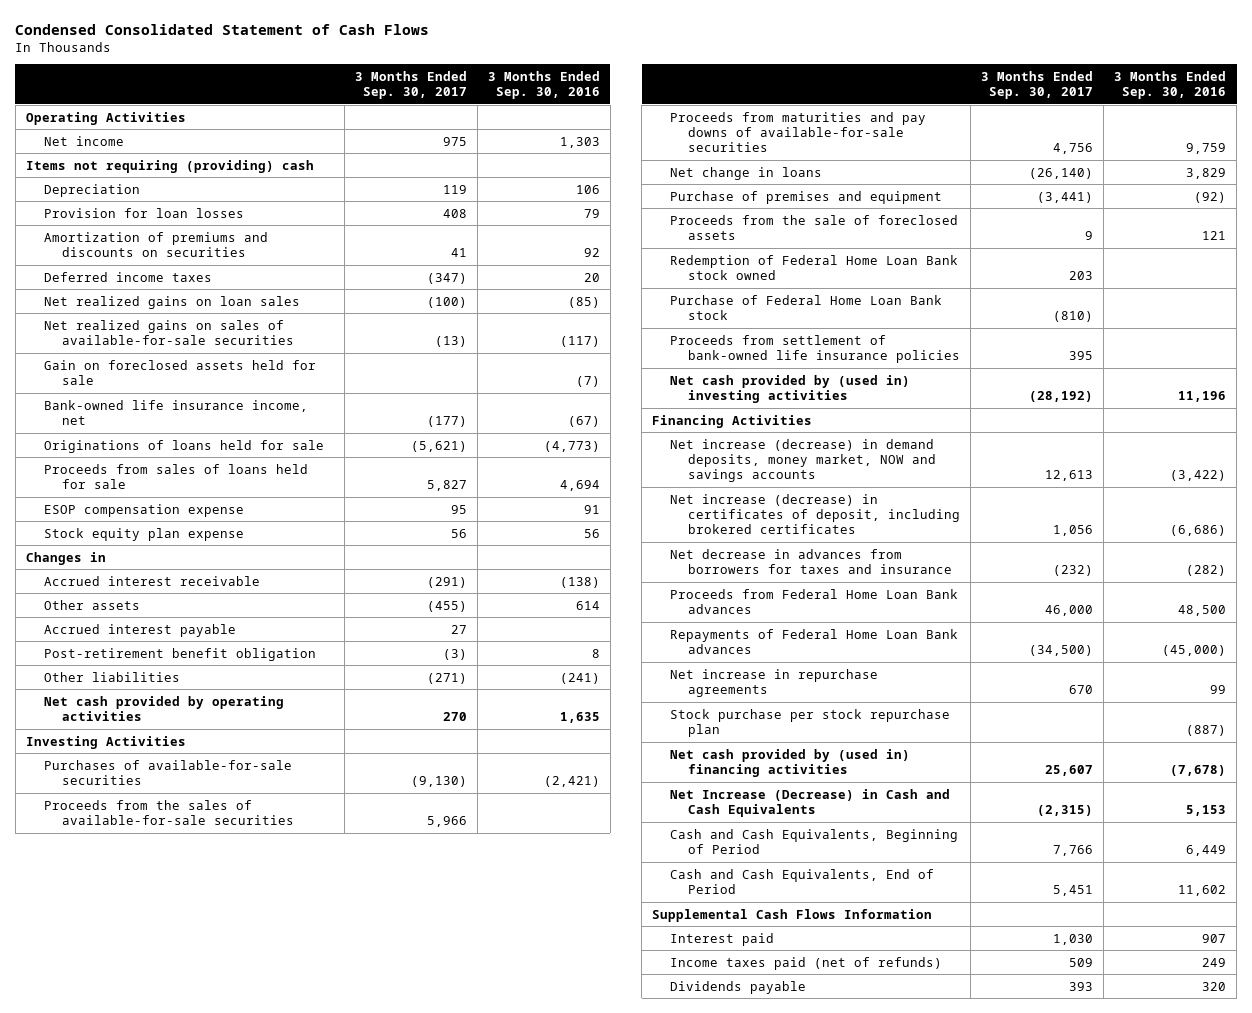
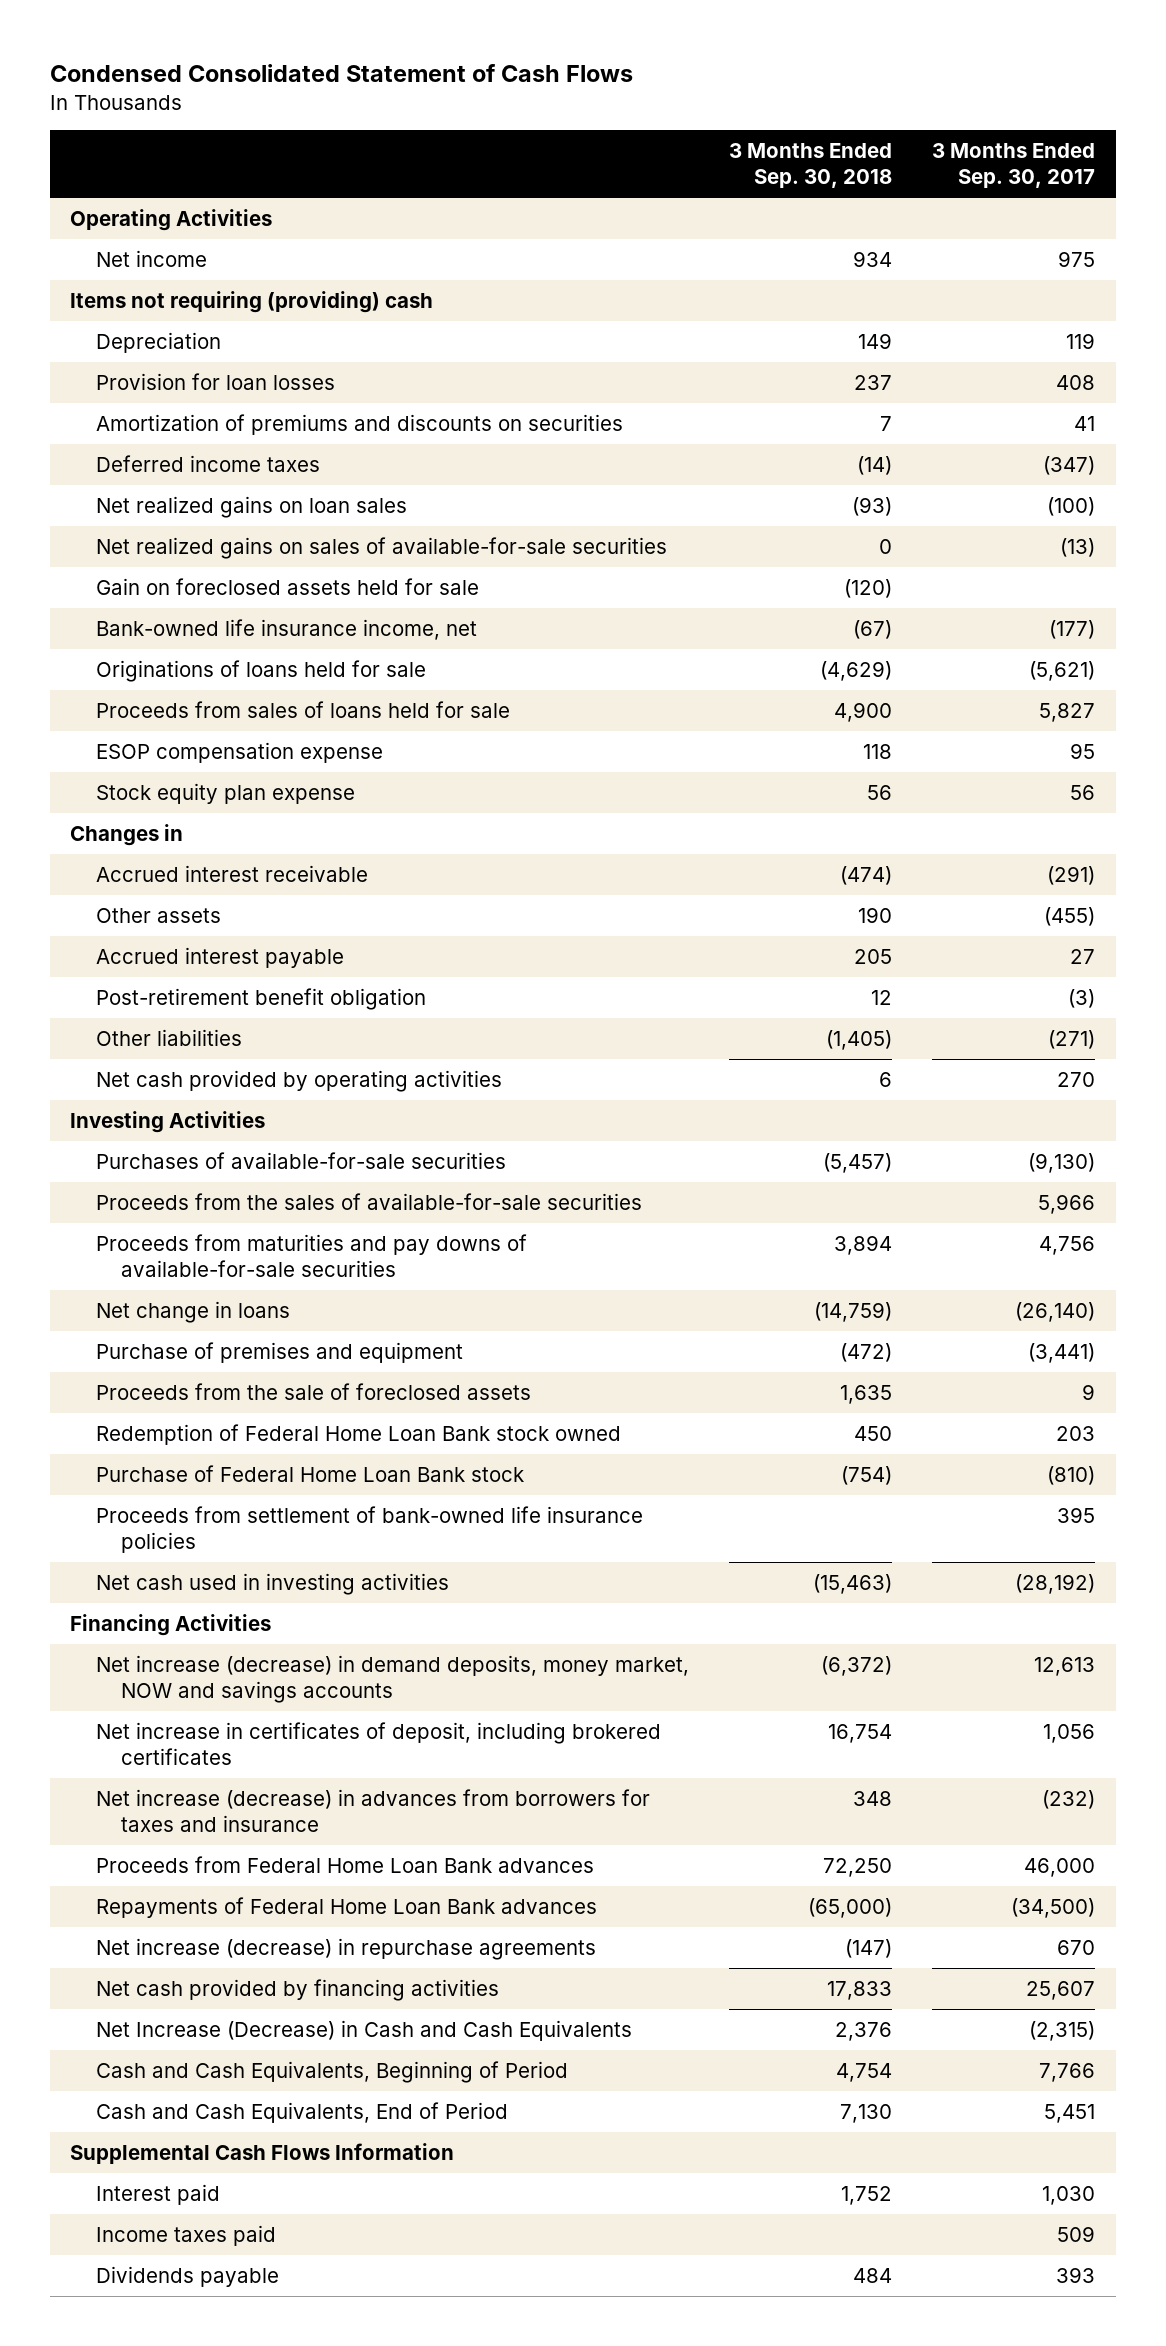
[487,70,600,100] 3 Months Ended Sep. 30, 2016 -> none
none -> [728,143,892,189] 3 Months Ended Sep. 30, 2018
[670,374,911,403] Net cash provided by (used in) investing activities -> [95,1572,449,1595] Net cash used in investing activities
[670,493,961,535] Net increase (decrease) in certificates of deposit, including brokered certificates -> [95,1721,661,1766] Net increase in certificates of deposit, including brokered certificates
[670,548,953,574] Net decrease in advances from borrowers for taxes and insurance -> [95,1788,650,1833] Net increase (decrease) in advances from borrowers for taxes and insurance
[670,708,951,737] Stock purchase per stock repurchase plan -> none
[670,668,879,697] Net increase in repurchase agreements -> [95,1937,596,1960] Net increase (decrease) in repurchase agreements
[670,748,911,777] Net cash provided by (used in) financing activities -> [95,1978,499,2001] Net cash provided by financing activities
[670,956,943,970] Income taxes paid (net of refunds) -> [95,2224,276,2246] Income taxes paid

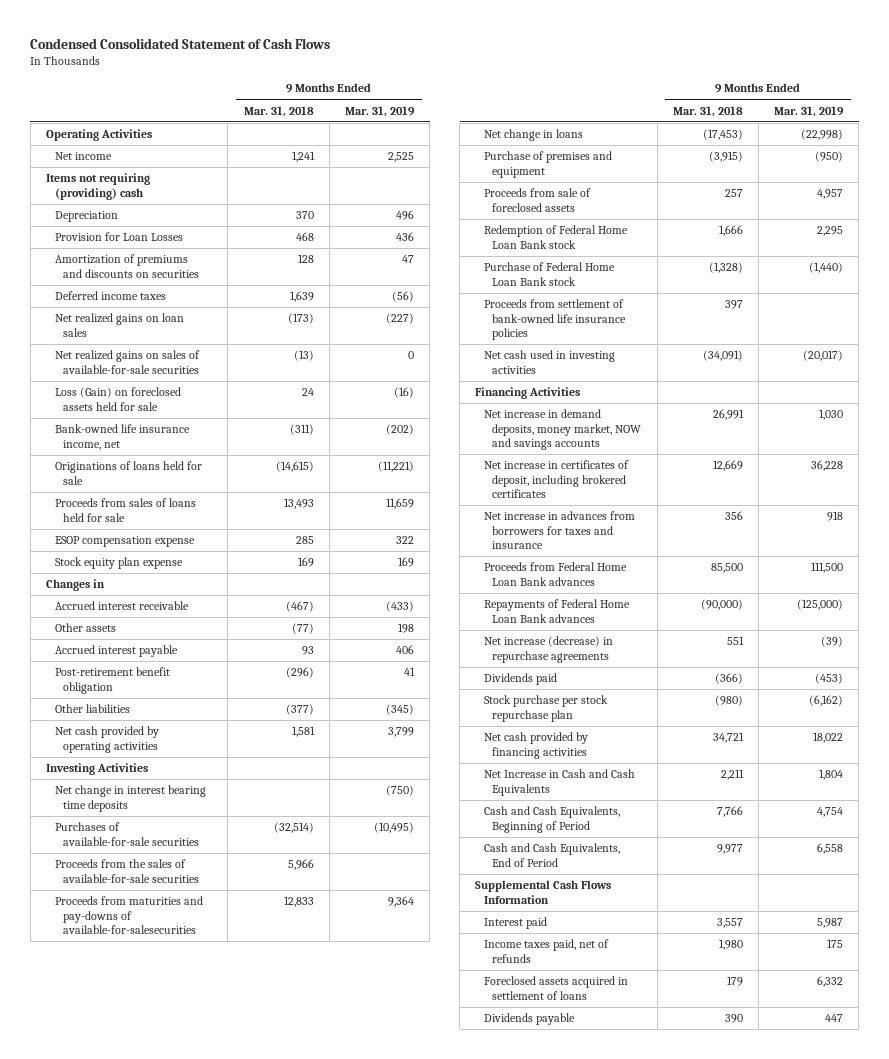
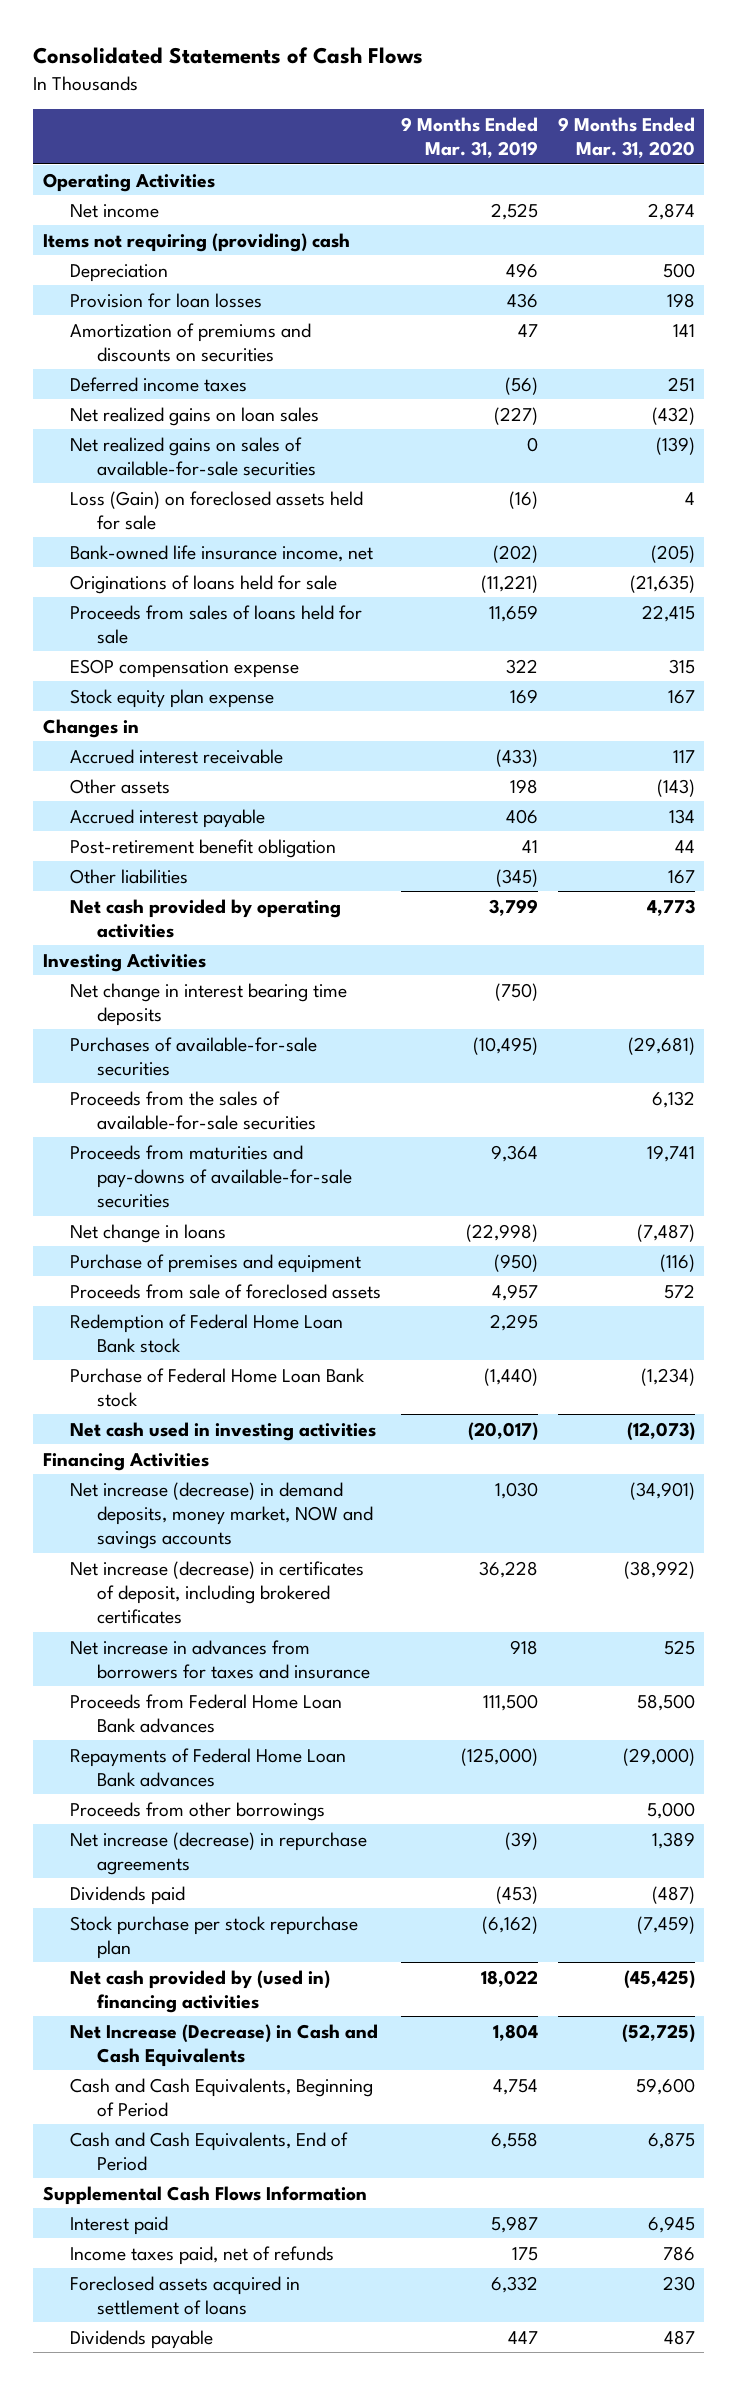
[30,37,331,49] Condensed Consolidated Statement of Cash Flows -> [32,47,423,65] Consolidated Statements of Cash Flows
[243,105,314,117] Mar. 31, 2018 -> none
none -> [557,116,695,158] 9 Months Ended Mar. 31, 2020
[54,232,183,242] Provision for Loan Losses -> [70,292,263,308] Provision for loan losses
[54,896,203,935] Proceeds from maturities and pay-downs of available-for-salesecurities -> [70,1144,353,1208] Proceeds from maturities and pay-downs of available-for-sale securities
[483,299,627,341] Proceeds from settlement of bank-owned life insurance policies -> none
[483,409,642,451] Net increase in demand deposits, money market, NOW and savings accounts -> [70,1481,374,1549] Net increase (decrease) in demand deposits, money market, NOW and savings accounts
[483,460,629,499] Net increase in certificates of deposit, including brokered certificates -> [70,1560,365,1624] Net increase (decrease) in certificates of deposit, including brokered certificates
none -> [70,1801,326,1821] Proceeds from other borrowings
[483,732,588,759] Net cash provided by financing activities -> [70,1969,331,2013] Net cash provided by (used in) financing activities
[483,769,635,796] Net Increase in Cash and Cash Equivalents -> [70,2023,379,2067] Net Increase (Decrease) in Cash and Cash Equivalents

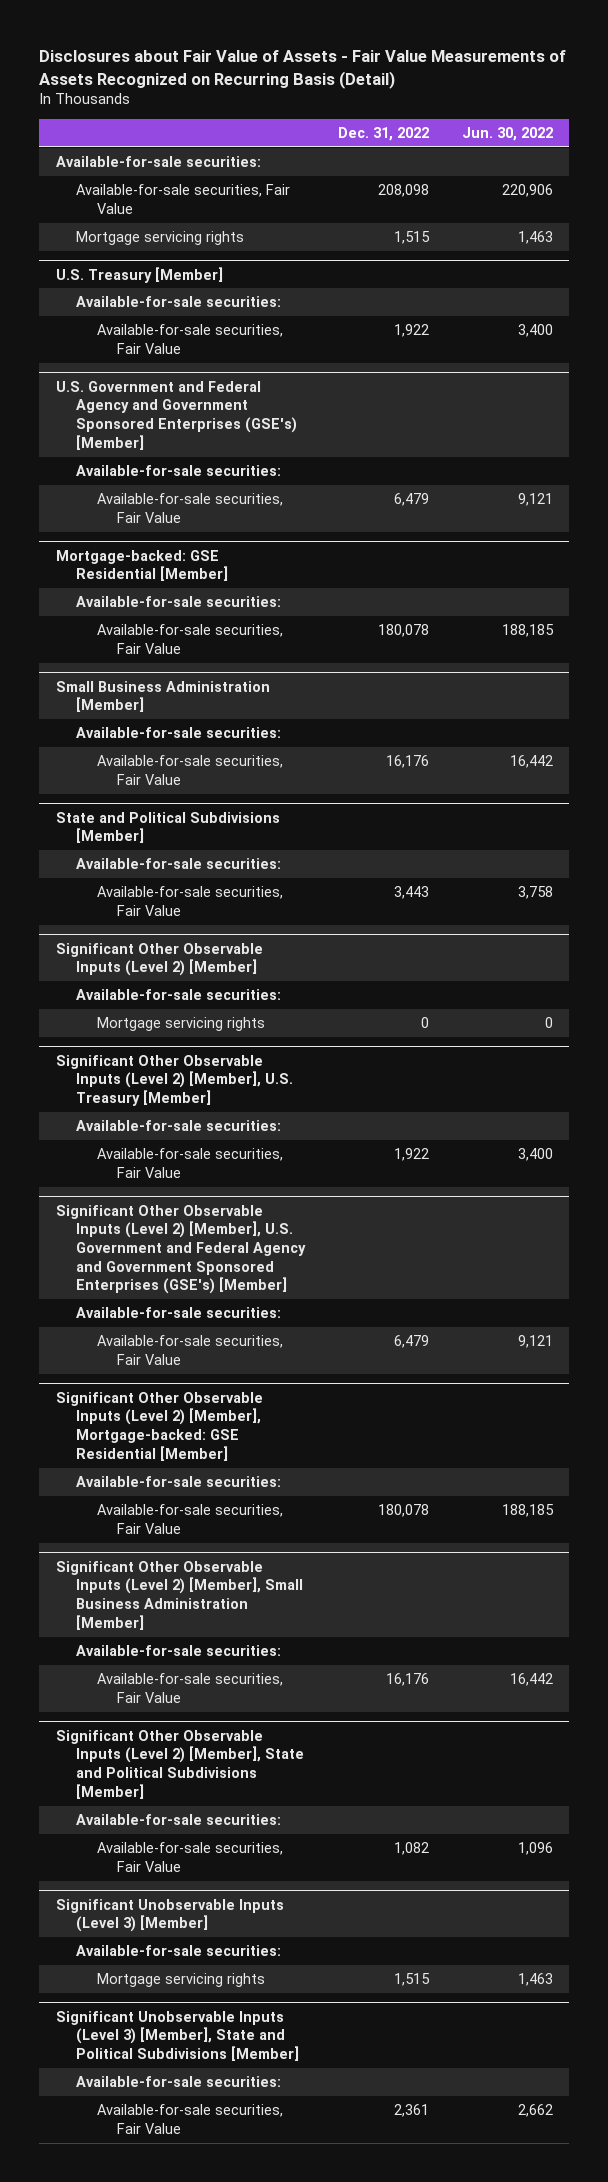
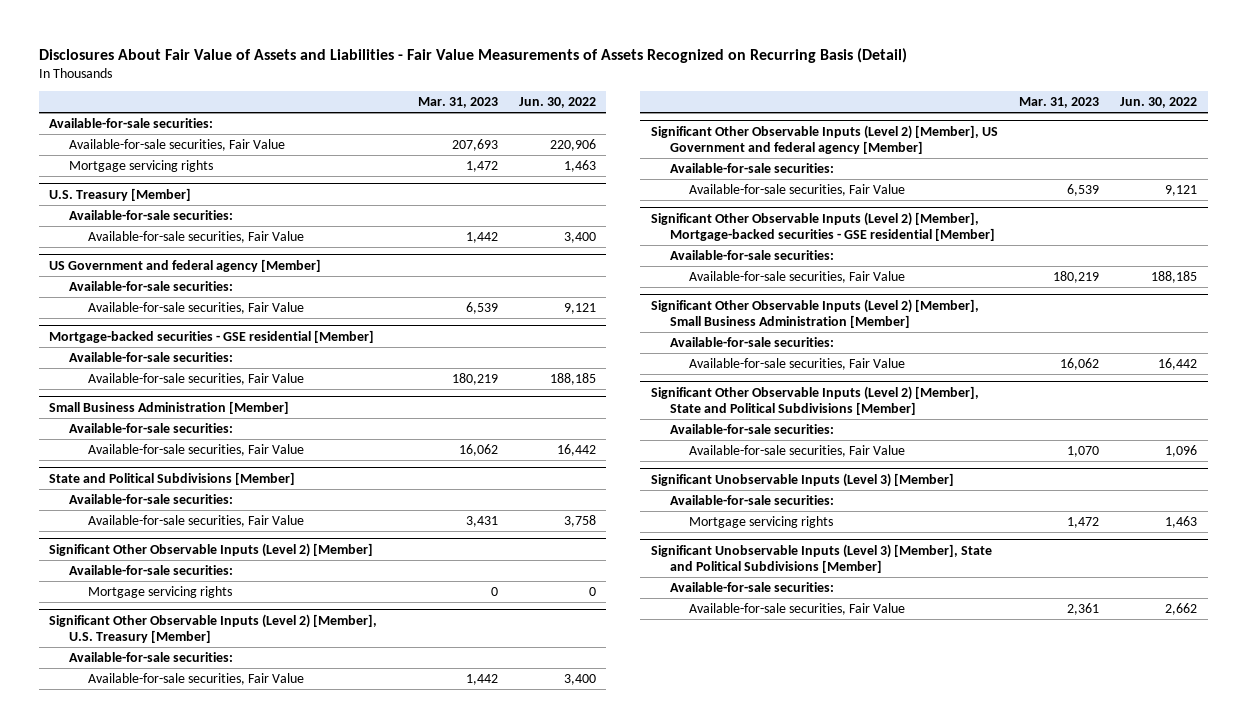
[39,50,567,89] Disclosures about Fair Value of Assets - Fair Value Measurements of Assets Recognized on Recurring Basis (Detail) -> [38,47,907,63] Disclosures About Fair Value of Assets and Liabilities - Fair Value Measurements of Assets Recognized on Recurring Basis (Detail)
[337,126,429,141] Dec. 31, 2022 -> none
none -> [417,96,498,108] Mar. 31, 2023
[55,380,298,450] U.S. Government and Federal Agency and Government Sponsored Enterprises (GSE's) [Member] -> [49,258,322,272] US Government and federal agency [Member]
[55,549,229,582] Mortgage-backed: GSE Residential [Member] -> [49,329,375,343] Mortgage-backed securities - GSE residential [Member]
[55,1204,307,1295] Significant Other Observable Inputs (Level 2) [Member], U.S. Government and Federal Agency and Government Sponsored Enterprises (GSE's) [Member] -> [650,124,998,154] Significant Other Observable Inputs (Level 2) [Member], US Government and federal agency [Member]
[55,1391,263,1461] Significant Other Observable Inputs (Level 2) [Member], Mortgage-backed: GSE Residential [Member] -> [650,211,995,241] Significant Other Observable Inputs (Level 2) [Member], Mortgage-backed securities - GSE residential [Member]

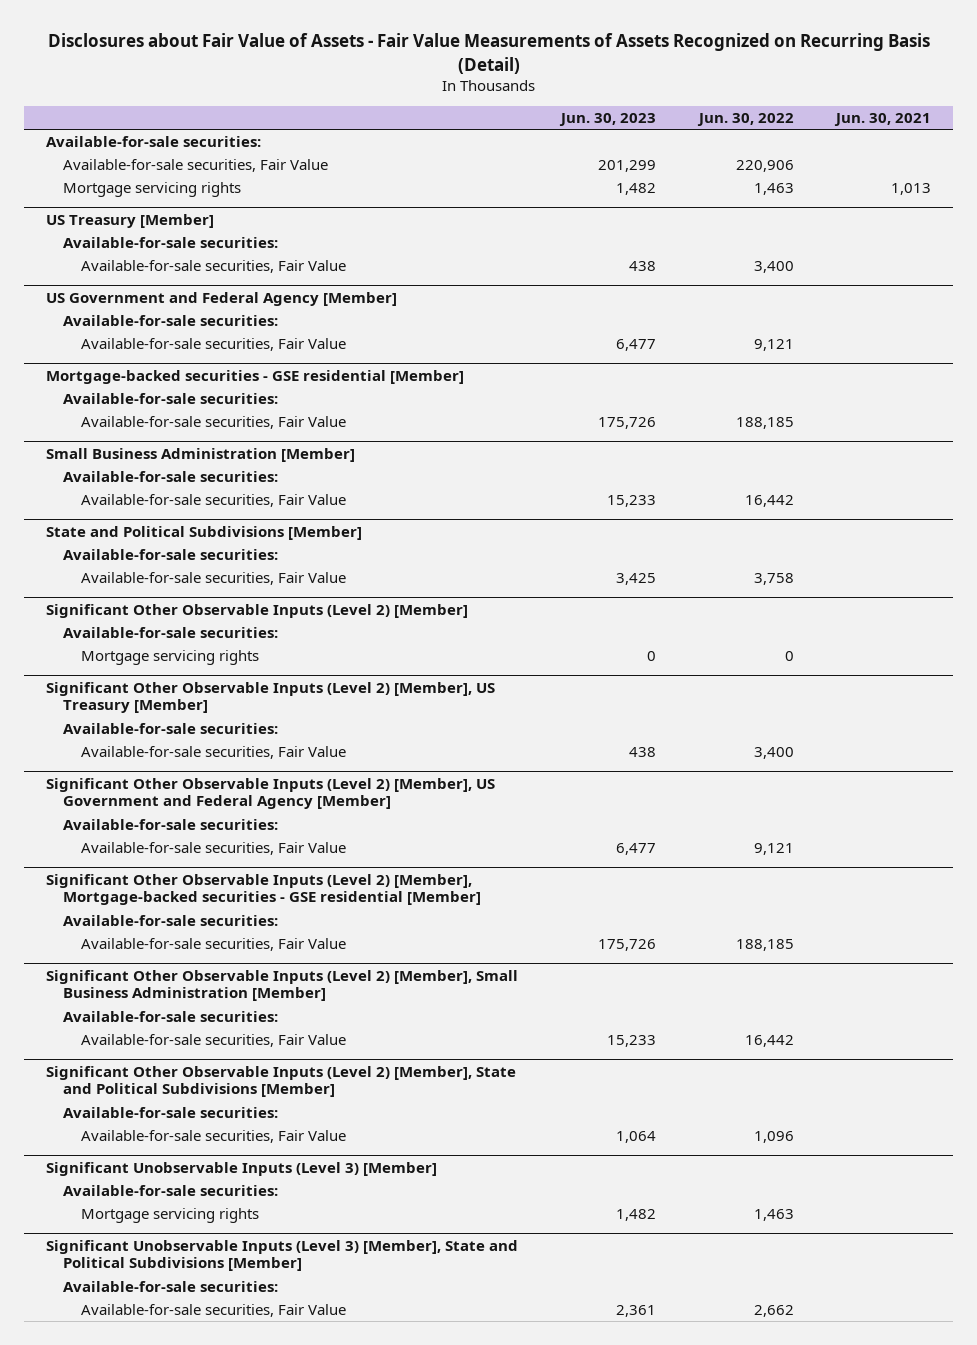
[38,47,907,63] Disclosures About Fair Value of Assets and Liabilities - Fair Value Measurements of Assets Recognized on Recurring Basis (Detail) -> [47,33,930,74] Disclosures about Fair Value of Assets - Fair Value Measurements of Assets Recognized on Recurring Basis (Detail)
[417,96,498,108] Mar. 31, 2023 -> none
none -> [558,112,656,126] Jun. 30, 2023
none -> [834,112,932,126] Jun. 30, 2021
[49,187,192,201] U.S. Treasury [Member] -> [45,213,214,228] US Treasury [Member]
[49,258,322,272] US Government and federal agency [Member] -> [45,291,397,306] US Government and Federal Agency [Member]
[49,613,378,643] Significant Other Observable Inputs (Level 2) [Member], U.S. Treasury [Member] -> [45,681,495,714] Significant Other Observable Inputs (Level 2) [Member], US Treasury [Member]
[650,124,998,154] Significant Other Observable Inputs (Level 2) [Member], US Government and federal agency [Member] -> [45,777,495,810] Significant Other Observable Inputs (Level 2) [Member], US Government and Federal Agency [Member]

